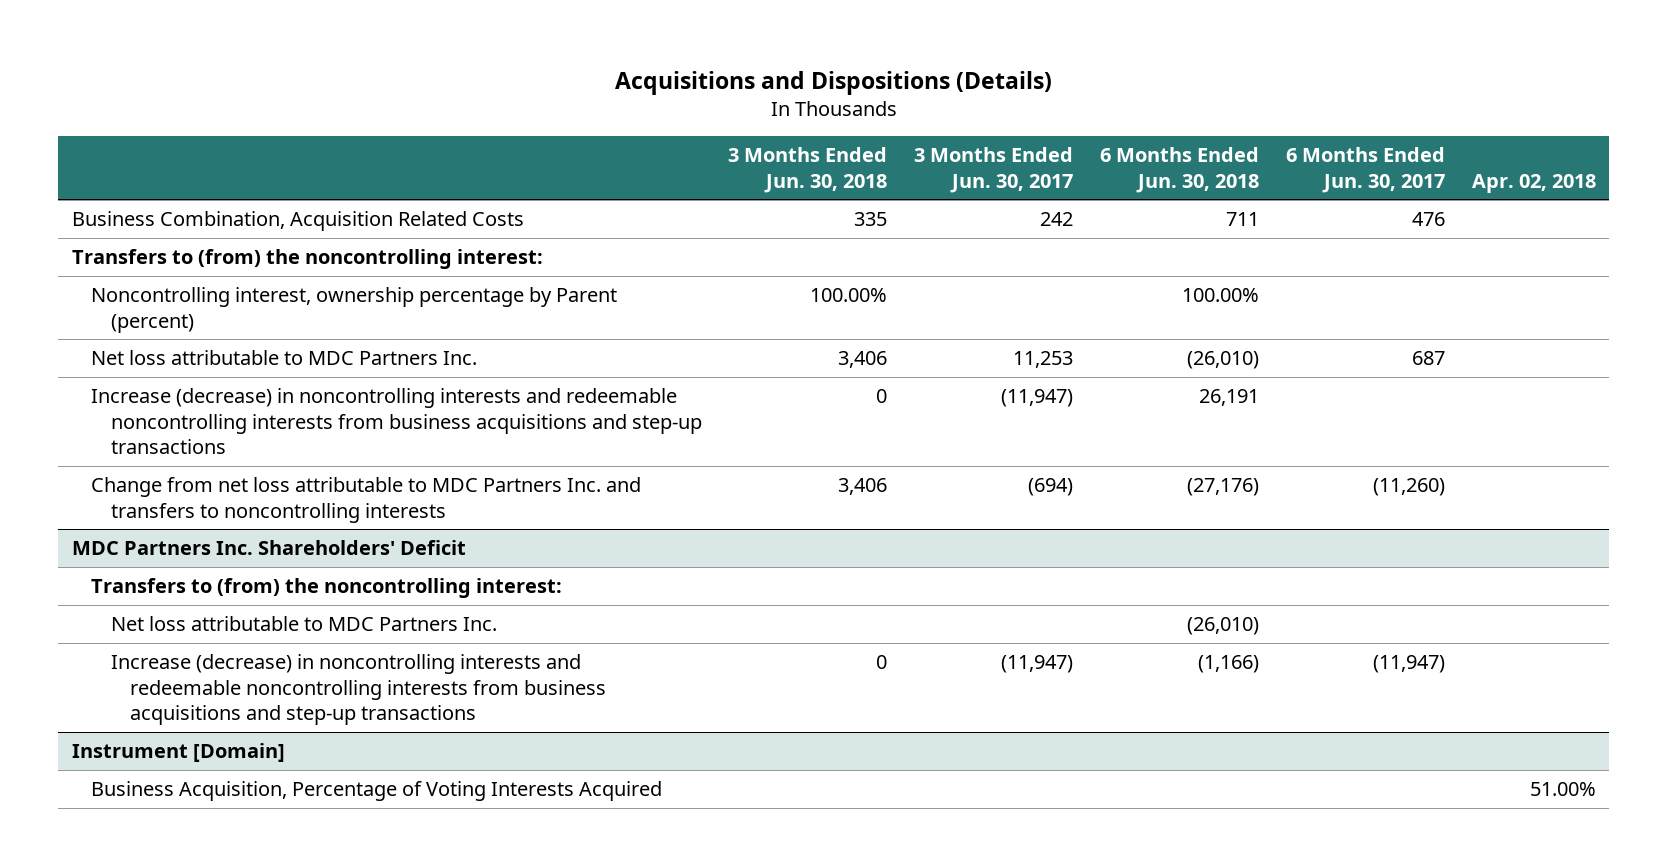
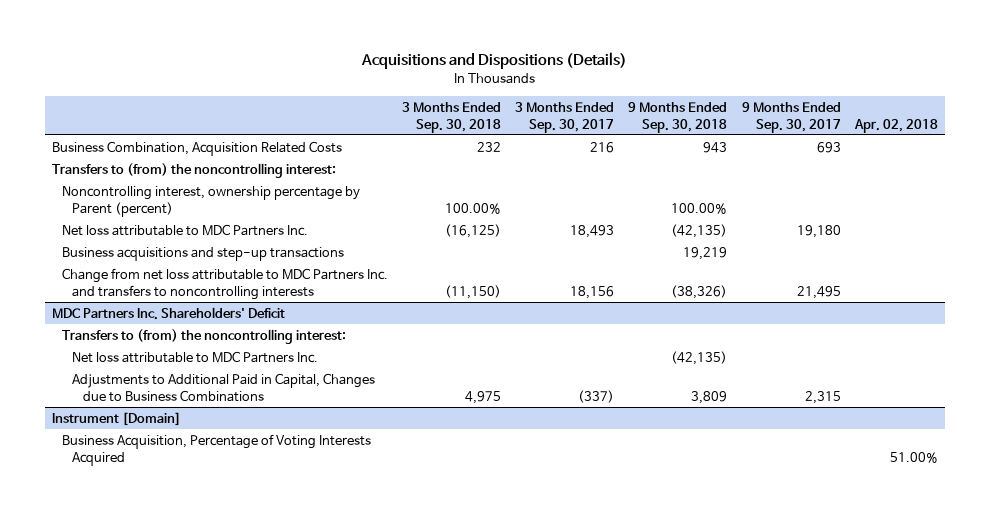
[728,147,888,193] 3 Months Ended Jun. 30, 2018 -> none
[914,147,1074,193] 3 Months Ended Jun. 30, 2017 -> none
[1100,147,1260,193] 6 Months Ended Jun. 30, 2018 -> none
[1285,147,1445,193] 6 Months Ended Jun. 30, 2017 -> none
none -> [402,101,502,133] 3 Months Ended Sep. 30, 2018
none -> [515,101,615,133] 3 Months Ended Sep. 30, 2017
none -> [628,101,728,133] 9 Months Ended Sep. 30, 2018
none -> [741,101,841,133] 9 Months Ended Sep. 30, 2017
[91,388,702,455] Increase (decrease) in noncontrolling interests and redeemable noncontrolling interests from business acquisitions and step-up transactions -> [62,246,345,261] Business acquisitions and step-up transactions
[110,654,607,726] Increase (decrease) in noncontrolling interests and redeemable noncontrolling interests from business acquisitions and step-up transactions -> none
none -> [72,372,376,402] Adjustments to Additional Paid in Capital, Changes due to Business Combinations

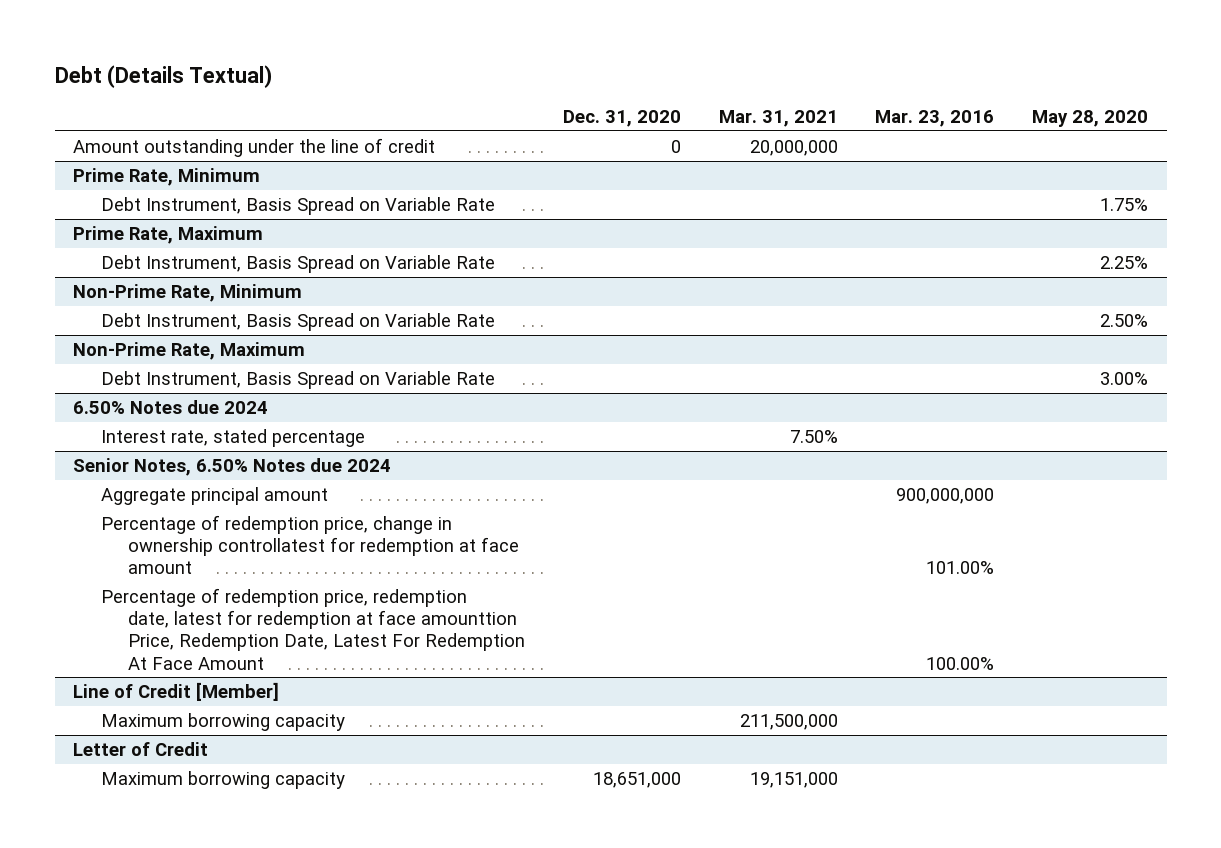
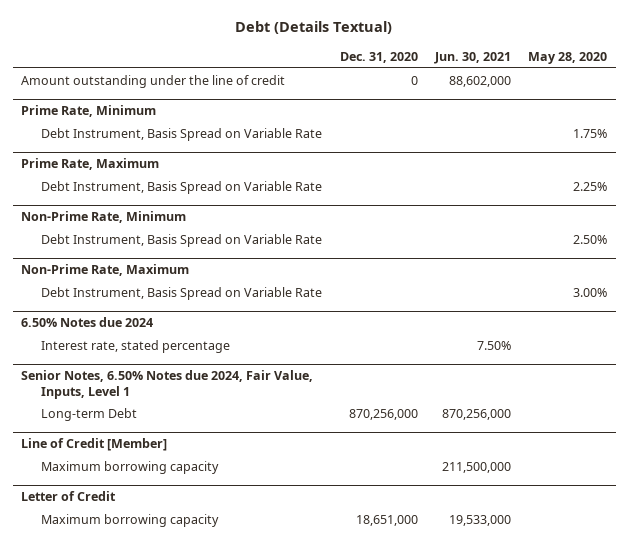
[718,109,838,127] Mar. 31, 2021 -> none
[875,109,995,127] Mar. 23, 2016 -> none
none -> [434,51,512,64] Jun. 30, 2021
[100,486,328,505] Aggregate principal amount -> none
[100,514,520,575] Percentage of redemption price, change in ownership controllatest for redemption at face amount -> none
[100,587,526,670] Percentage of redemption price, redemption date, latest for redemption at face amounttion Price, Redemption Date, Latest For Redemption At Face Amount -> none
[73,457,392,476] Senior Notes, 6.50% Notes due 2024 -> [21,370,314,399] Senior Notes, 6.50% Notes due 2024, Fair Value, Inputs, Level 1
none -> [41,407,138,421] Long-term Debt

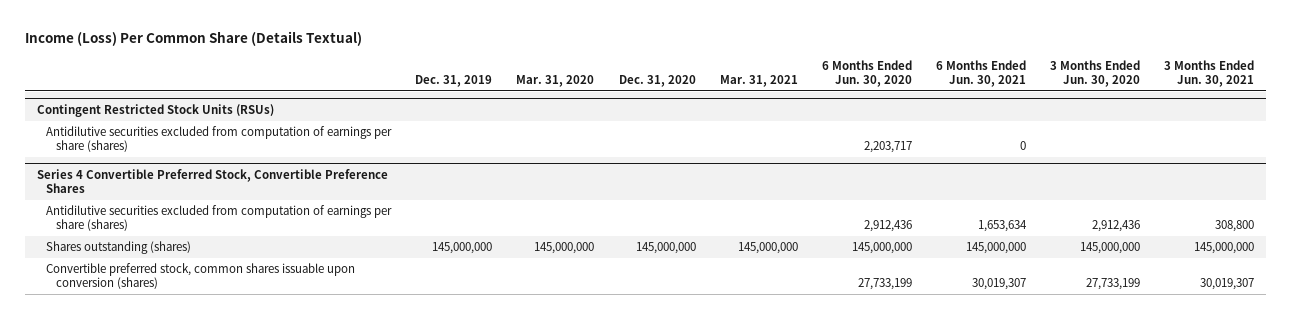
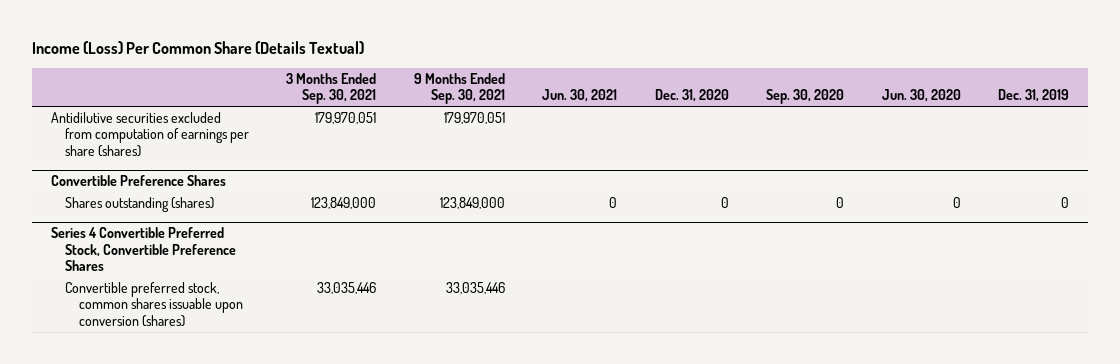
[516,74,595,87] Mar. 31, 2020 -> none
[719,74,798,87] Mar. 31, 2021 -> none
[821,60,912,87] 6 Months Ended Jun. 30, 2020 -> none
[935,60,1026,87] 6 Months Ended Jun. 30, 2021 -> none
[1050,60,1141,87] 3 Months Ended Jun. 30, 2020 -> none
[1164,60,1255,87] 3 Months Ended Jun. 30, 2021 -> none
none -> [286,72,377,105] 3 Months Ended Sep. 30, 2021
none -> [413,72,505,105] 9 Months Ended Sep. 30, 2021
none -> [542,89,618,103] Jun. 30, 2021
none -> [766,89,845,105] Sep. 30, 2020
none -> [881,89,961,103] Jun. 30, 2020
[36,104,274,118] Contingent Restricted Stock Units (RSUs) -> none
[46,126,393,153] Antidilutive securities excluded from computation of earnings per share (shares) -> none
none -> [50,112,250,157] Antidilutive securities excluded from computation of earnings per share (shares)
none -> [50,175,226,187] Convertible Preference Shares
none -> [65,197,215,213] Shares outstanding (shares)
[46,205,393,232] Antidilutive securities excluded from computation of earnings per share (shares) -> none
[46,241,192,255] Shares outstanding (shares) -> none

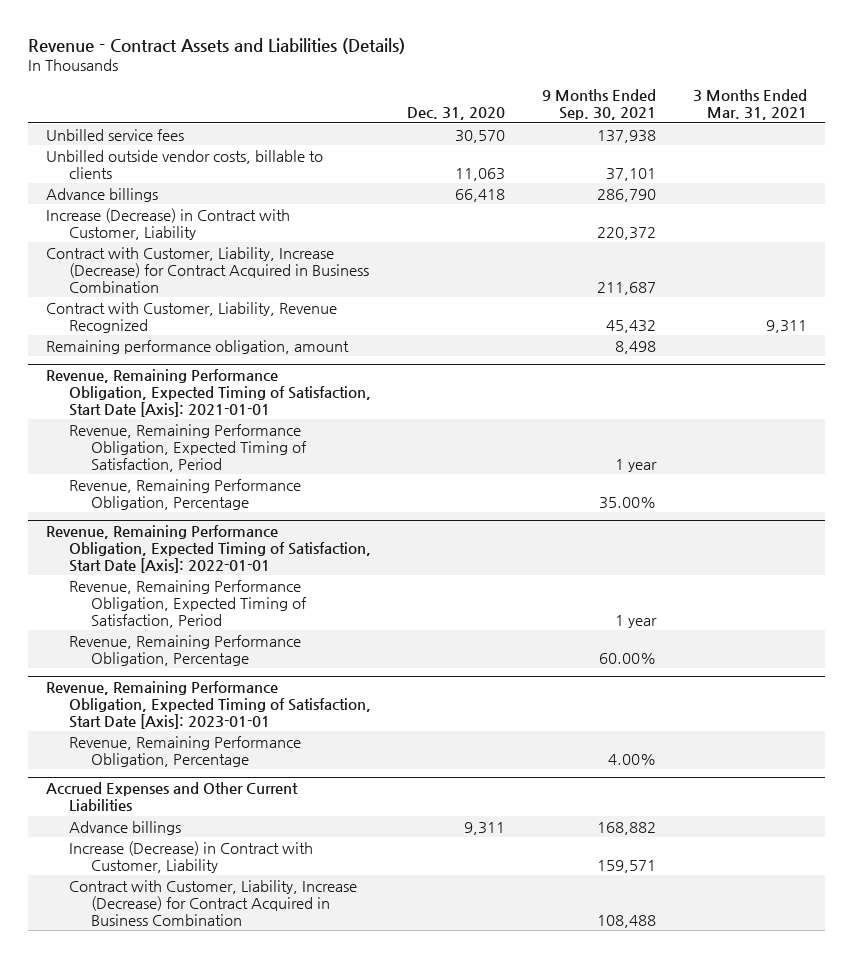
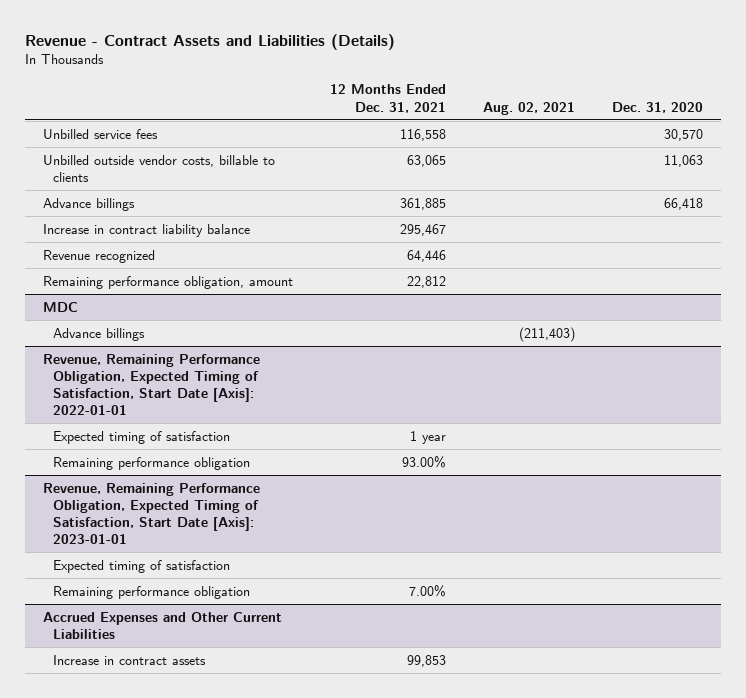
[542,89,657,121] 9 Months Ended Sep. 30, 2021 -> none
[692,89,807,121] 3 Months Ended Mar. 31, 2021 -> none
none -> [330,84,447,113] 12 Months Ended Dec. 31, 2021
none -> [482,101,575,115] Aug. 02, 2021
[46,246,369,293] Contract with Customer, Liability, Increase (Decrease) for Contract Acquired in Business Combination -> none
[46,207,291,240] Increase (Decrease) in Contract with Customer, Liability -> [43,223,251,237] Increase in contract liability balance
[46,301,338,333] Contract with Customer, Liability, Revenue Recognized -> [43,249,156,263] Revenue recognized
[46,369,371,417] Revenue, Remaining Performance Obligation, Expected Timing of Satisfaction, Start Date [Axis]: 2021-01-01 -> none
[68,423,308,472] Revenue, Remaining Performance Obligation, Expected Timing of Satisfaction, Period -> none
[68,478,301,510] Revenue, Remaining Performance Obligation, Percentage -> none
none -> [43,301,79,312] MDC
none -> [53,327,146,341] Advance billings
[68,579,308,628] Revenue, Remaining Performance Obligation, Expected Timing of Satisfaction, Period -> [53,430,231,444] Expected timing of satisfaction
[68,634,301,666] Revenue, Remaining Performance Obligation, Percentage -> [53,456,251,470] Remaining performance obligation
none -> [53,559,231,573] Expected timing of satisfaction
[68,735,301,767] Revenue, Remaining Performance Obligation, Percentage -> [53,585,251,599] Remaining performance obligation
[68,820,181,835] Advance billings -> none
[68,840,313,873] Increase (Decrease) in Contract with Customer, Liability -> none
[68,879,357,926] Contract with Customer, Liability, Increase (Decrease) for Contract Acquired in Business Combination -> none
none -> [53,654,207,665] Increase in contract assets

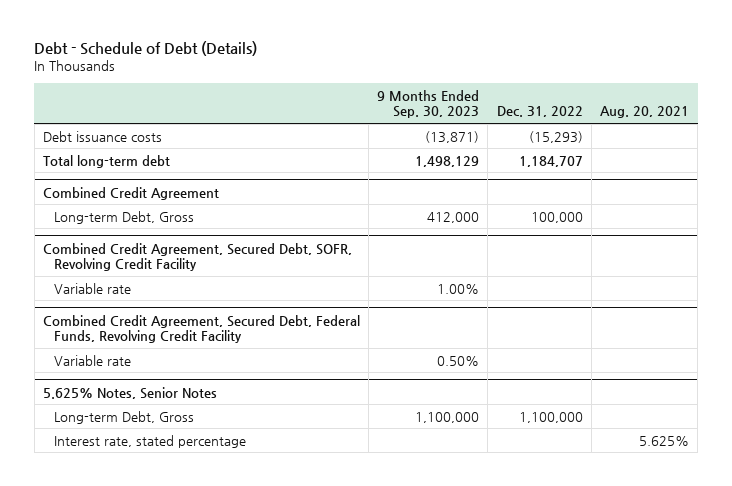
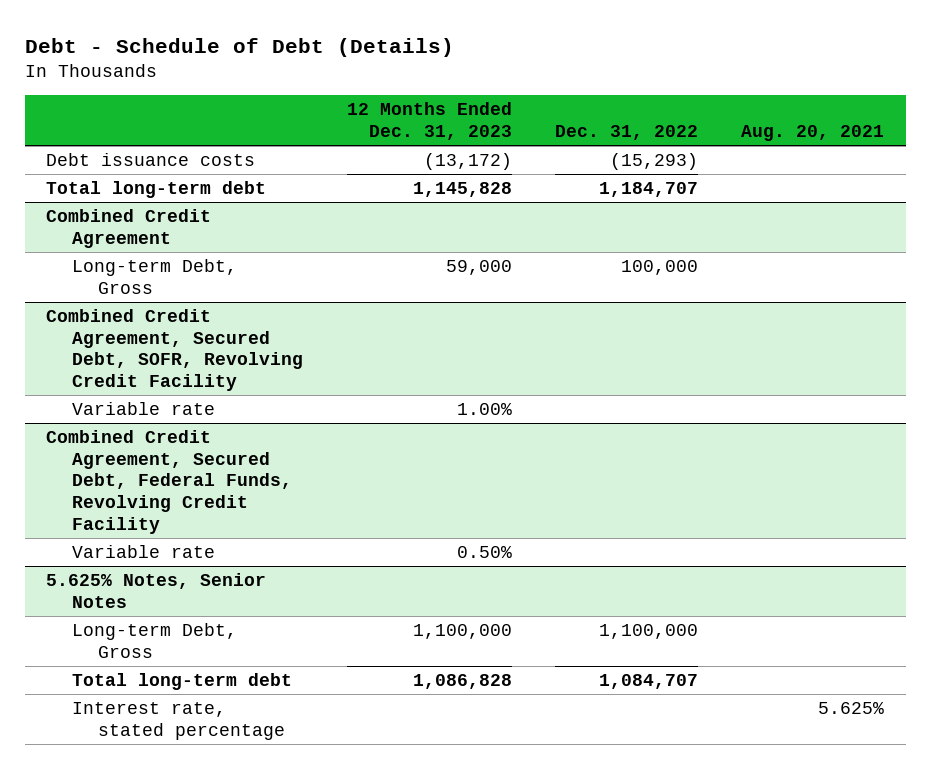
[377,89,480,119] 9 Months Ended Sep. 30, 2023 -> none
none -> [346,102,512,141] 12 Months Ended Dec. 31, 2023
none -> [72,673,293,691] Total long-term debt

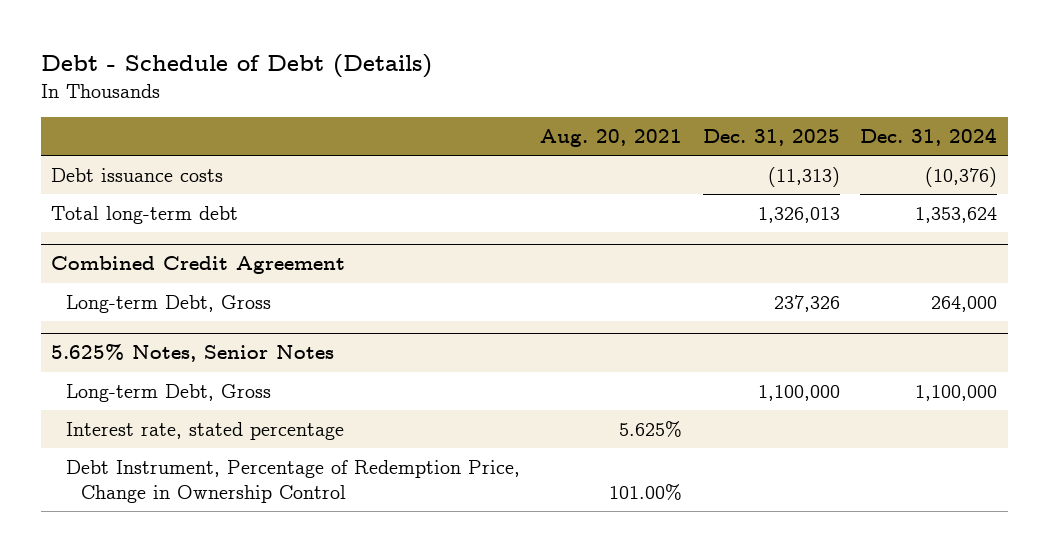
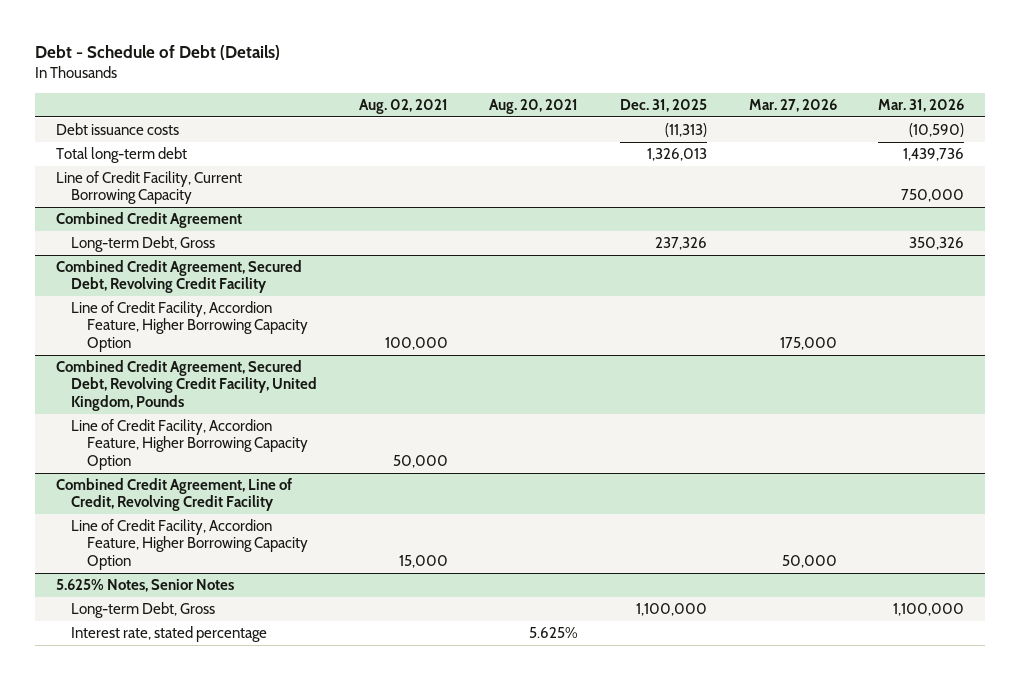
[860,128,998,147] Dec. 31, 2024 -> none
none -> [358,98,448,114] Aug. 02, 2021
none -> [748,98,837,112] Mar. 27, 2026
none -> [878,98,965,112] Mar. 31, 2026
none -> [55,171,242,205] Line of Credit Facility, Current Borrowing Capacity
none -> [55,260,302,294] Combined Credit Agreement, Secured Debt, Revolving Credit Facility
none -> [71,301,308,352] Line of Credit Facility, Accordion Feature, Higher Borrowing Capacity Option
none -> [55,360,318,411] Combined Credit Agreement, Secured Debt, Revolving Credit Facility, United Kingdom, Pounds
none -> [71,419,308,470] Line of Credit Facility, Accordion Feature, Higher Borrowing Capacity Option
none -> [55,478,292,512] Combined Credit Agreement, Line of Credit, Revolving Credit Facility
none -> [71,519,308,570] Line of Credit Facility, Accordion Feature, Higher Borrowing Capacity Option
[65,459,520,503] Debt Instrument, Percentage of Redemption Price, Change in Ownership Control -> none

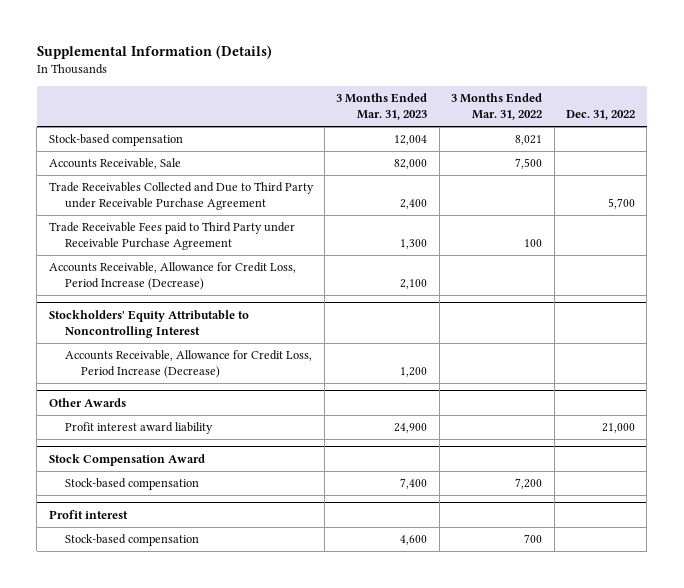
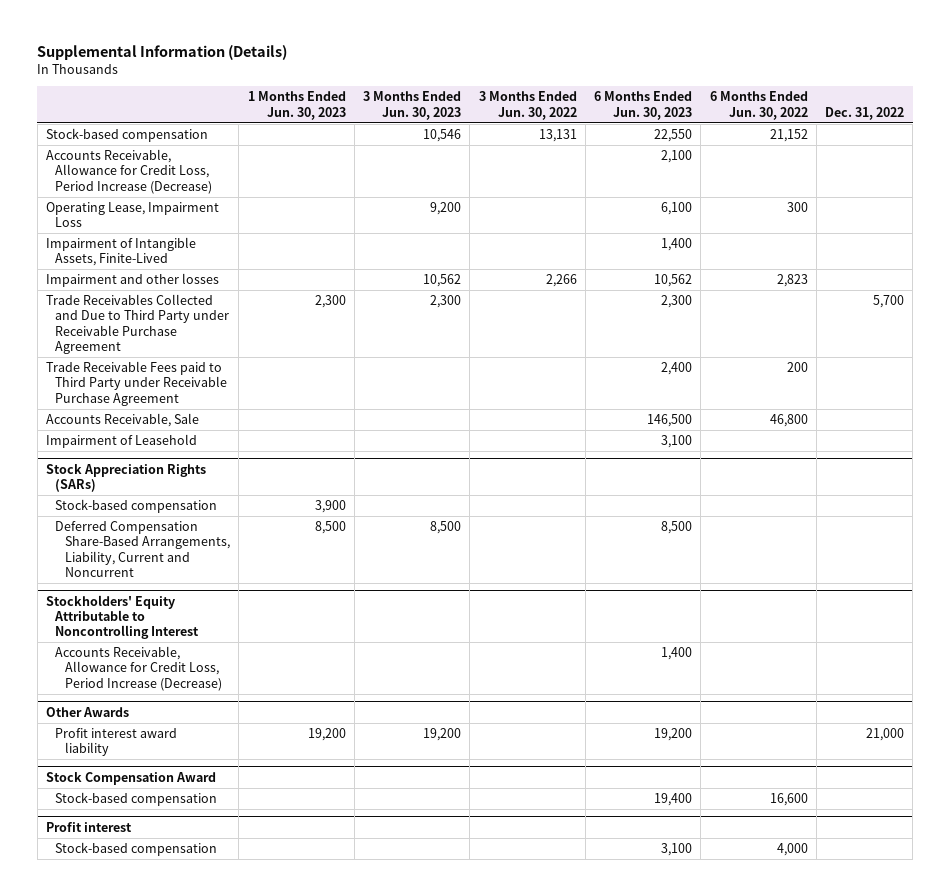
[336,93,428,120] 3 Months Ended Mar. 31, 2023 -> none
[451,93,543,120] 3 Months Ended Mar. 31, 2022 -> none
none -> [247,91,346,120] 1 Months Ended Jun. 30, 2023
none -> [363,91,462,120] 3 Months Ended Jun. 30, 2023
none -> [478,91,577,120] 3 Months Ended Jun. 30, 2022
none -> [594,91,693,120] 6 Months Ended Jun. 30, 2023
none -> [709,91,808,120] 6 Months Ended Jun. 30, 2022
[48,262,296,291] Accounts Receivable, Allowance for Credit Loss, Period Increase (Decrease) -> [45,149,213,194] Accounts Receivable, Allowance for Credit Loss, Period Increase (Decrease)
none -> [45,202,219,228] Operating Lease, Impairment Loss
none -> [45,237,196,267] Impairment of Intangible Assets, Finite-Lived
none -> [45,273,219,288] Impairment and other losses
[48,158,181,170] Accounts Receivable, Sale -> [45,413,199,428] Accounts Receivable, Sale
none -> [45,434,197,449] Impairment of Leasehold
none -> [45,463,206,493] Stock Appreciation Rights (SARs)
none -> [55,499,218,514] Stock-based compensation
none -> [55,521,231,577] Deferred Compensation Share-Based Arrangements, Liability, Current and Noncurrent

